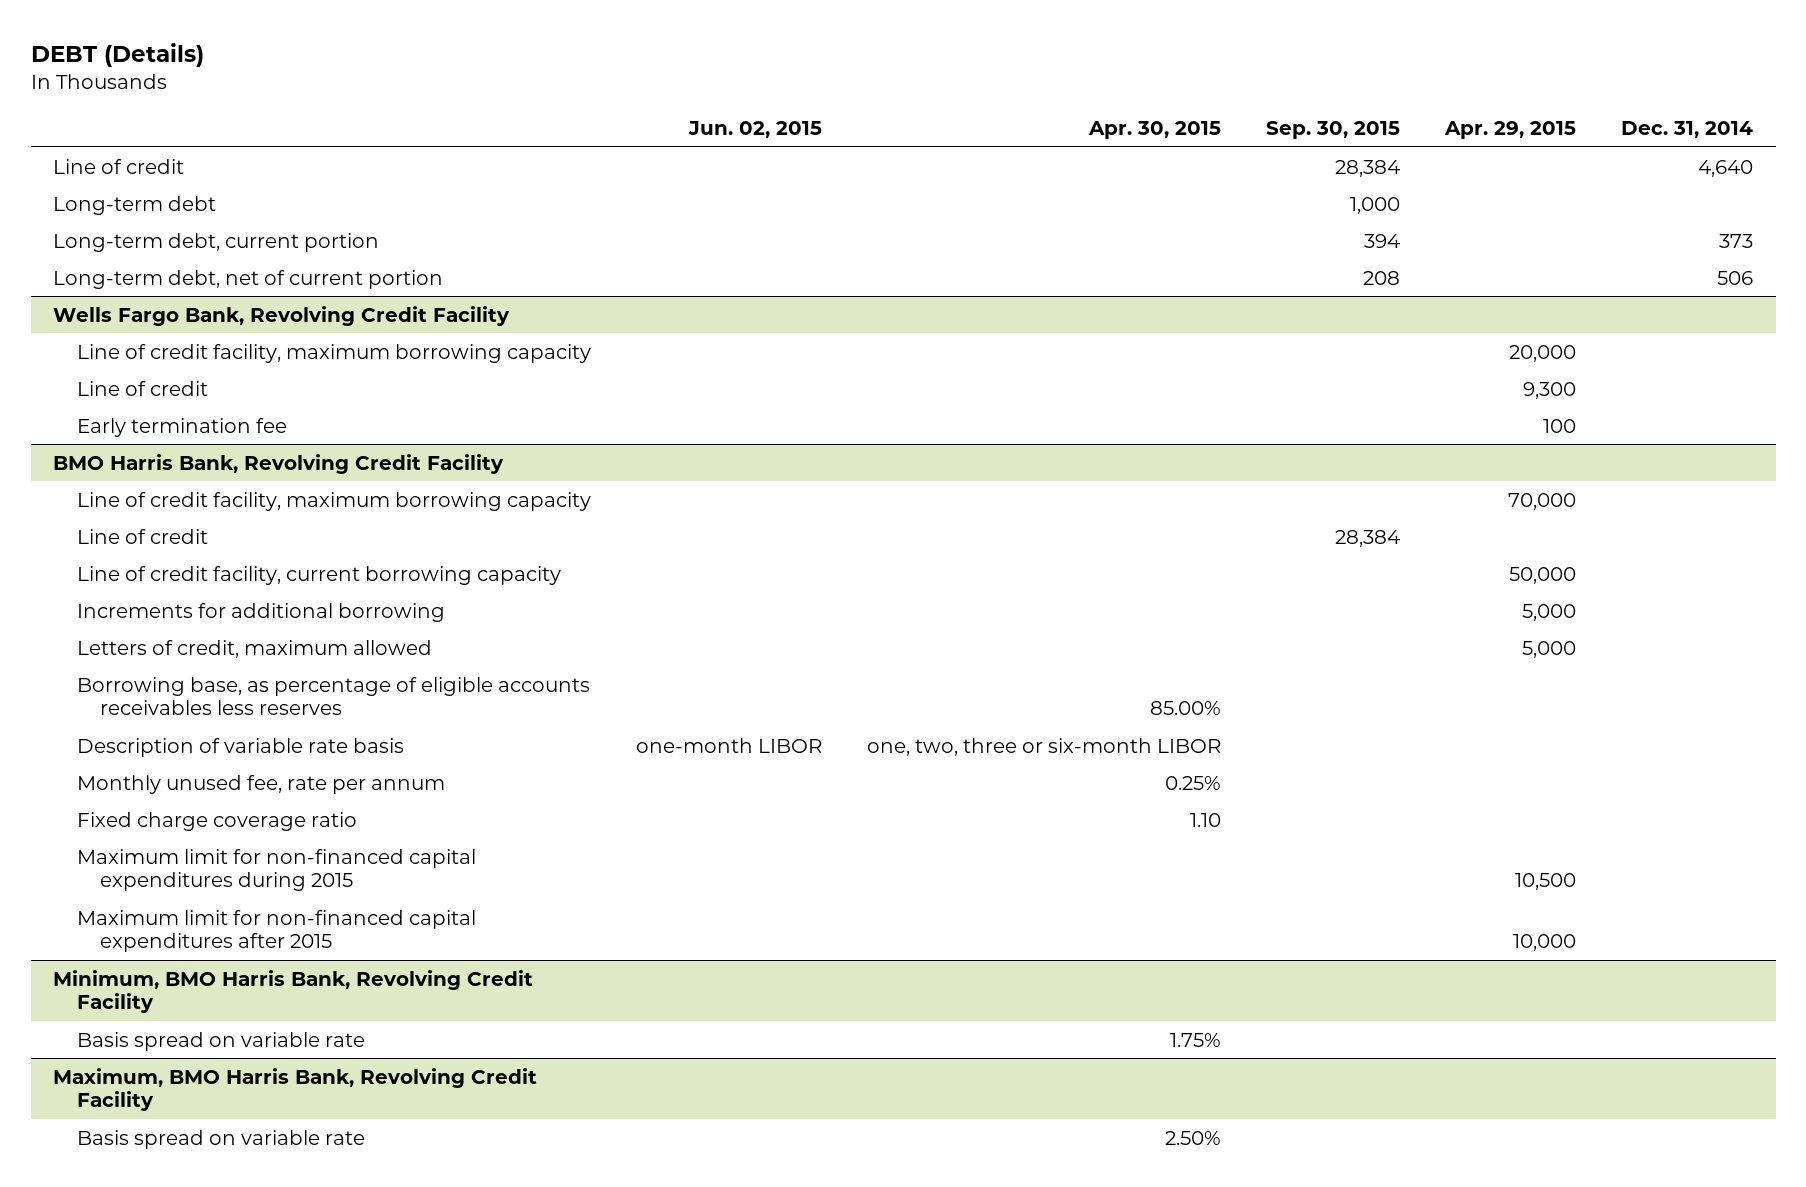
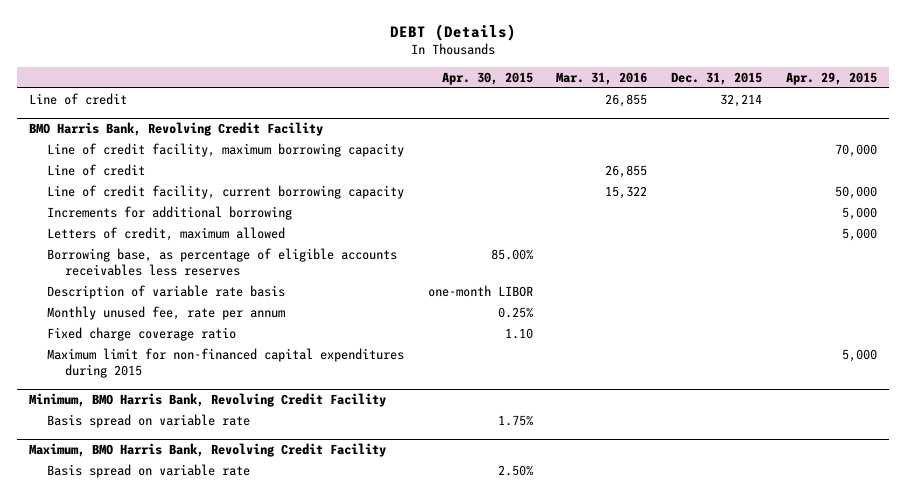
[687,121,822,139] Jun. 02, 2015 -> none
[1265,121,1400,140] Sep. 30, 2015 -> none
[1621,121,1754,139] Dec. 31, 2014 -> none
none -> [556,72,648,86] Mar. 31, 2016
none -> [671,72,763,86] Dec. 31, 2015
[53,195,217,215] Long-term debt -> none
[53,232,380,252] Long-term debt, current portion -> none
[53,269,444,289] Long-term debt, net of current portion -> none
[53,305,511,326] Wells Fargo Bank, Revolving Credit Facility -> none
[76,343,591,363] Line of credit facility, maximum borrowing capacity -> none
[76,380,208,396] Line of credit -> none
[76,417,287,437] Early termination fee -> none
[866,737,1221,756] one, two, three or six-month LIBOR -> [427,284,533,297] one-month LIBOR
[76,909,476,953] Maximum limit for non-financed capital expenditures after 2015 -> none
[1514,873,1576,891] 10,500 -> [841,348,877,362] 5,000

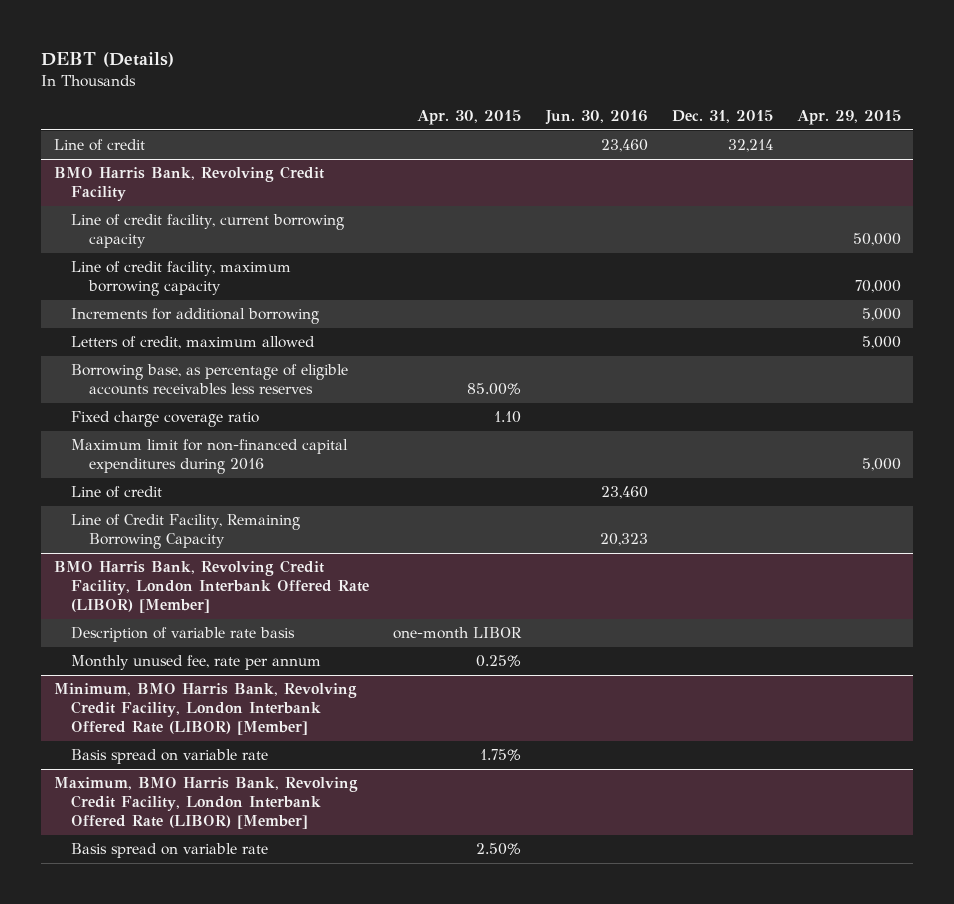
[556,72,648,86] Mar. 31, 2016 -> none
none -> [544,110,648,126] Jun. 30, 2016
[46,142,404,157] Line of credit facility, maximum borrowing capacity -> [71,261,292,297] Line of credit facility, maximum borrowing capacity
[46,284,285,299] Description of variable rate basis -> none
[46,305,285,320] Monthly unused fee, rate per annum -> none
[46,347,404,379] Maximum limit for non-financed capital expenditures during 2015 -> [71,439,349,475] Maximum limit for non-financed capital expenditures during 2016
[46,163,145,176] Line of credit -> [71,486,163,499] Line of credit
none -> [71,514,301,550] Line of Credit Facility, Remaining Borrowing Capacity
none -> [53,560,370,614] BMO Harris Bank, Revolving Credit Facility, London Interbank Offered Rate (LIBOR) [Member]
none -> [71,627,296,643] Description of variable rate basis
none -> [71,655,322,671] Monthly unused fee, rate per annum
[28,393,386,408] Minimum, BMO Harris Bank, Revolving Credit Facility -> [53,683,357,736] Minimum, BMO Harris Bank, Revolving Credit Facility, London Interbank Offered Rate (LIBOR) [Member]
[28,443,386,458] Maximum, BMO Harris Bank, Revolving Credit Facility -> [53,777,358,830] Maximum, BMO Harris Bank, Revolving Credit Facility, London Interbank Offered Rate (LIBOR) [Member]

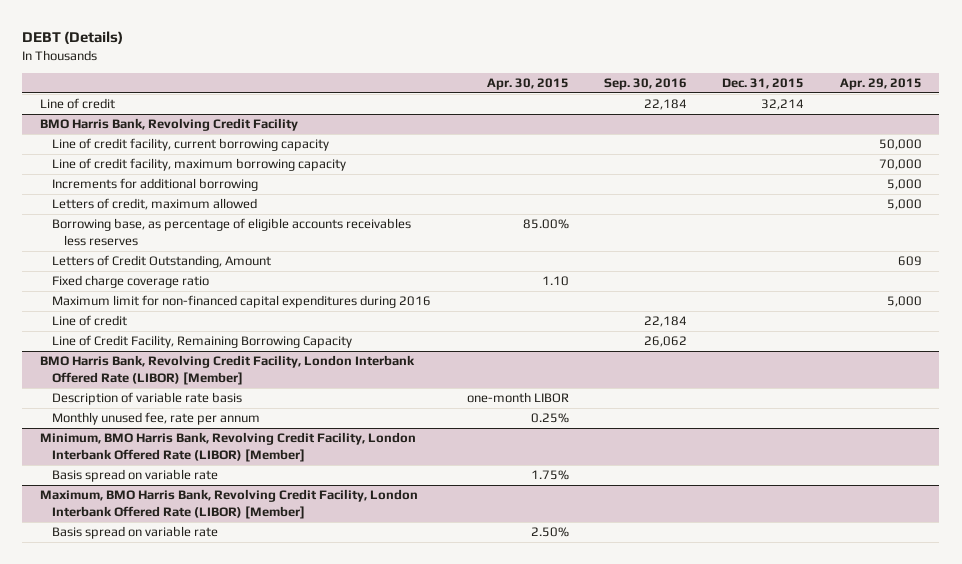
[544,110,648,126] Jun. 30, 2016 -> none
none -> [604,77,688,90] Sep. 30, 2016
none -> [52,255,272,269] Letters of Credit Outstanding, Amount

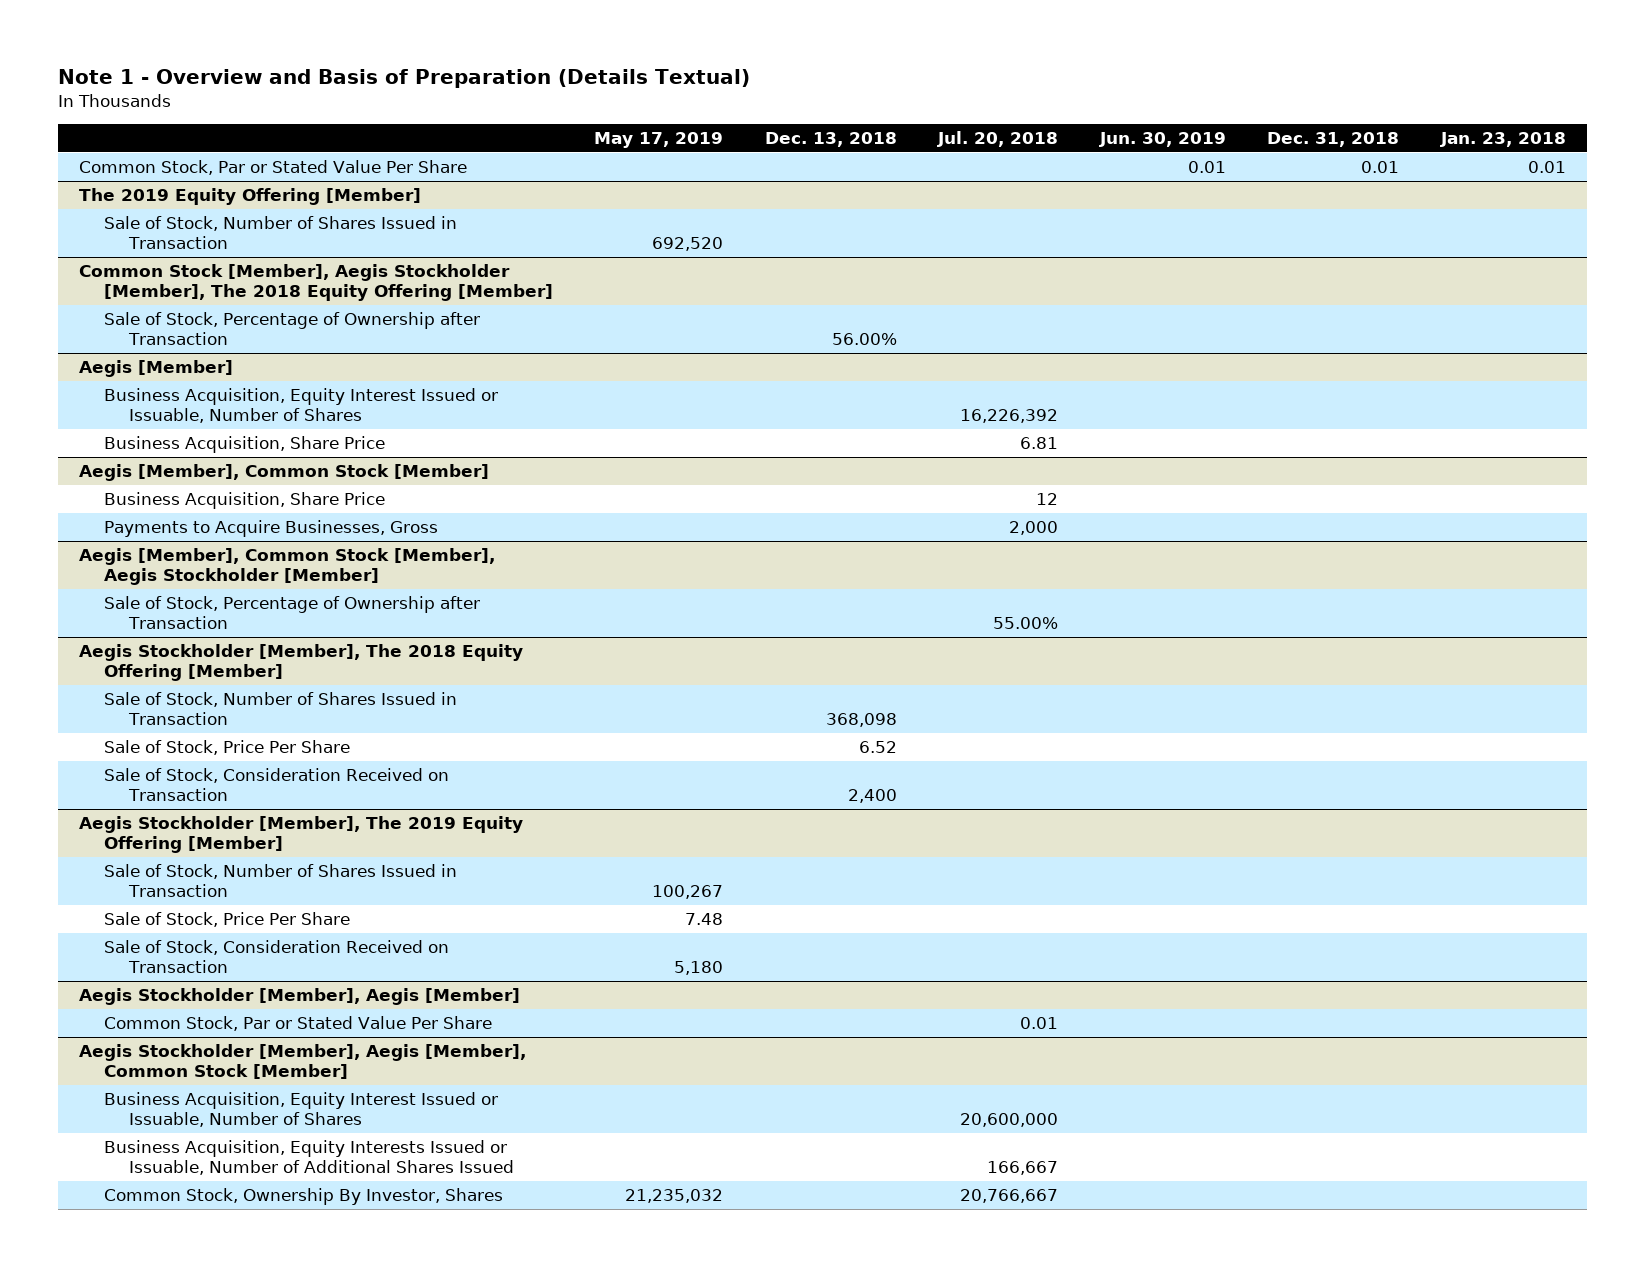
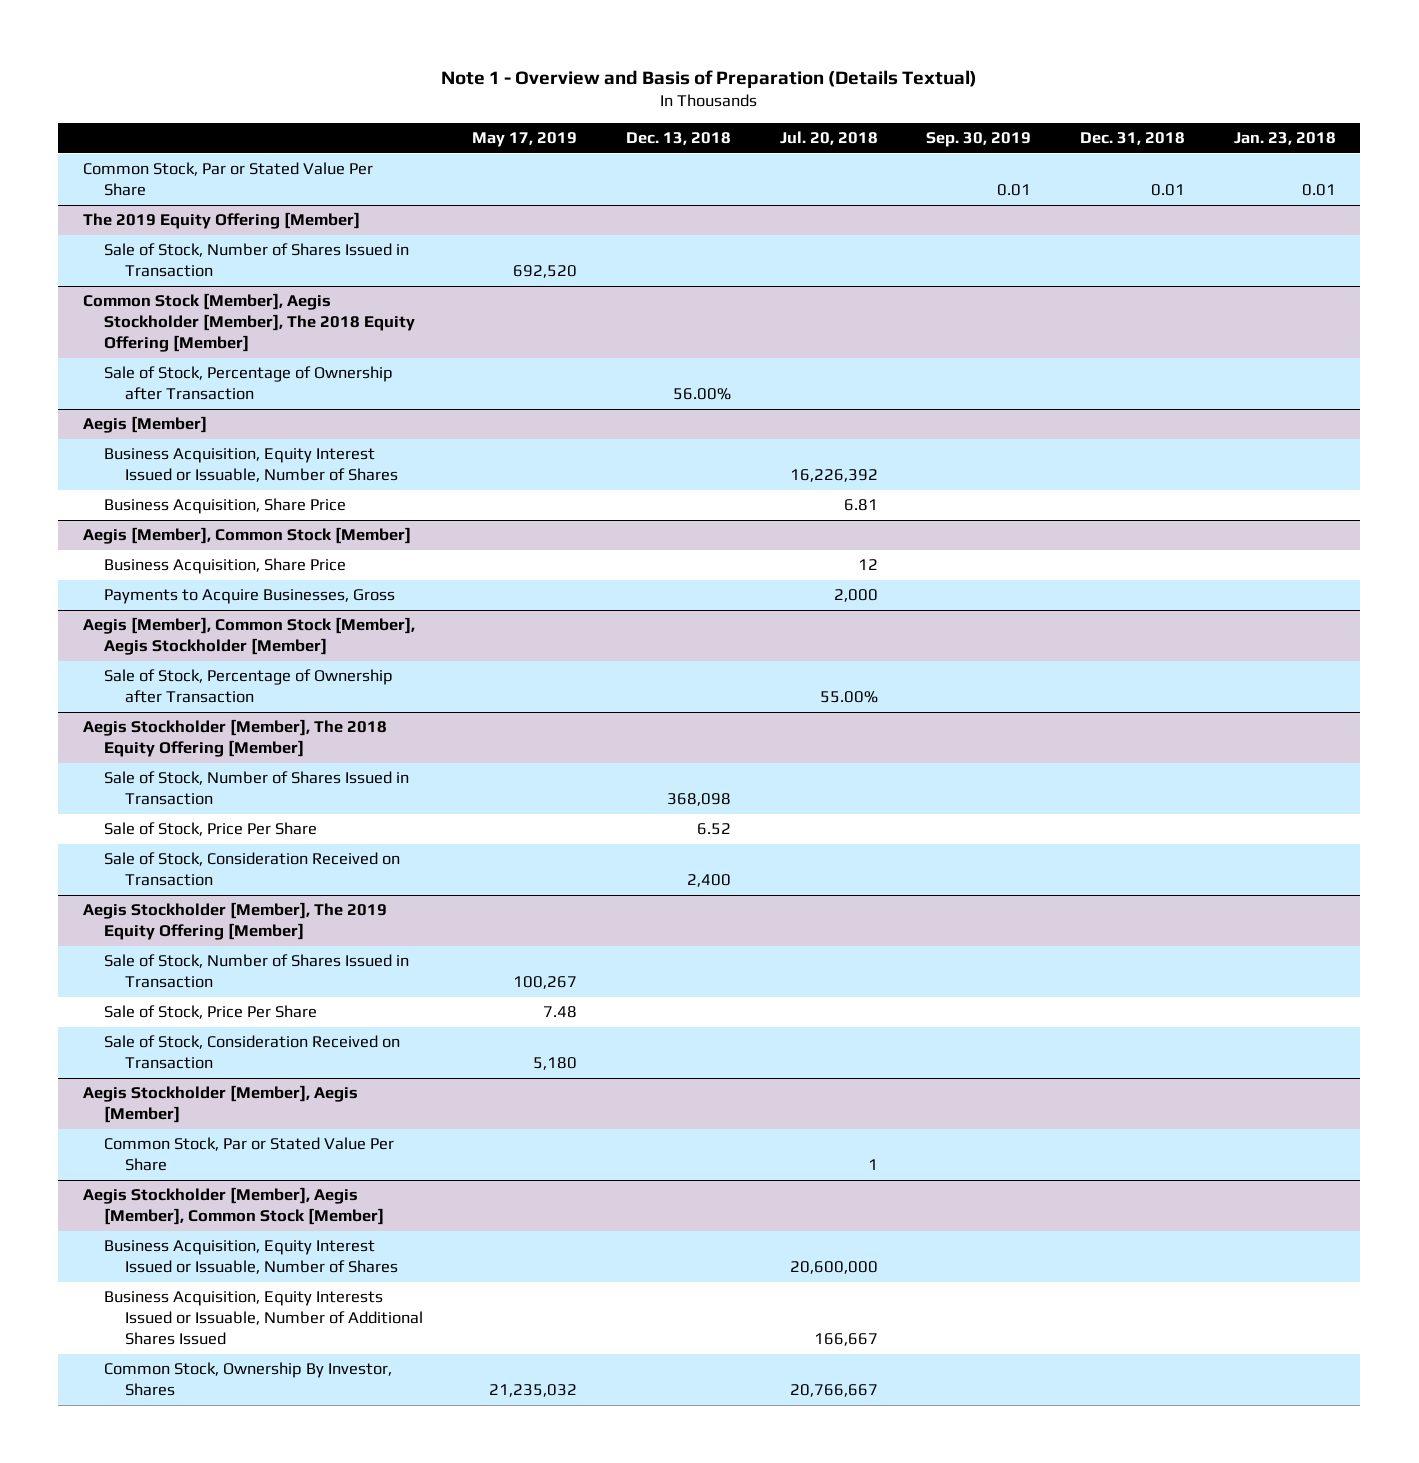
[1098,131,1226,147] Jun. 30, 2019 -> none
none -> [926,132,1032,148] Sep. 30, 2019
[1020,1017,1059,1030] 0.01 -> [867,1159,878,1171] 1

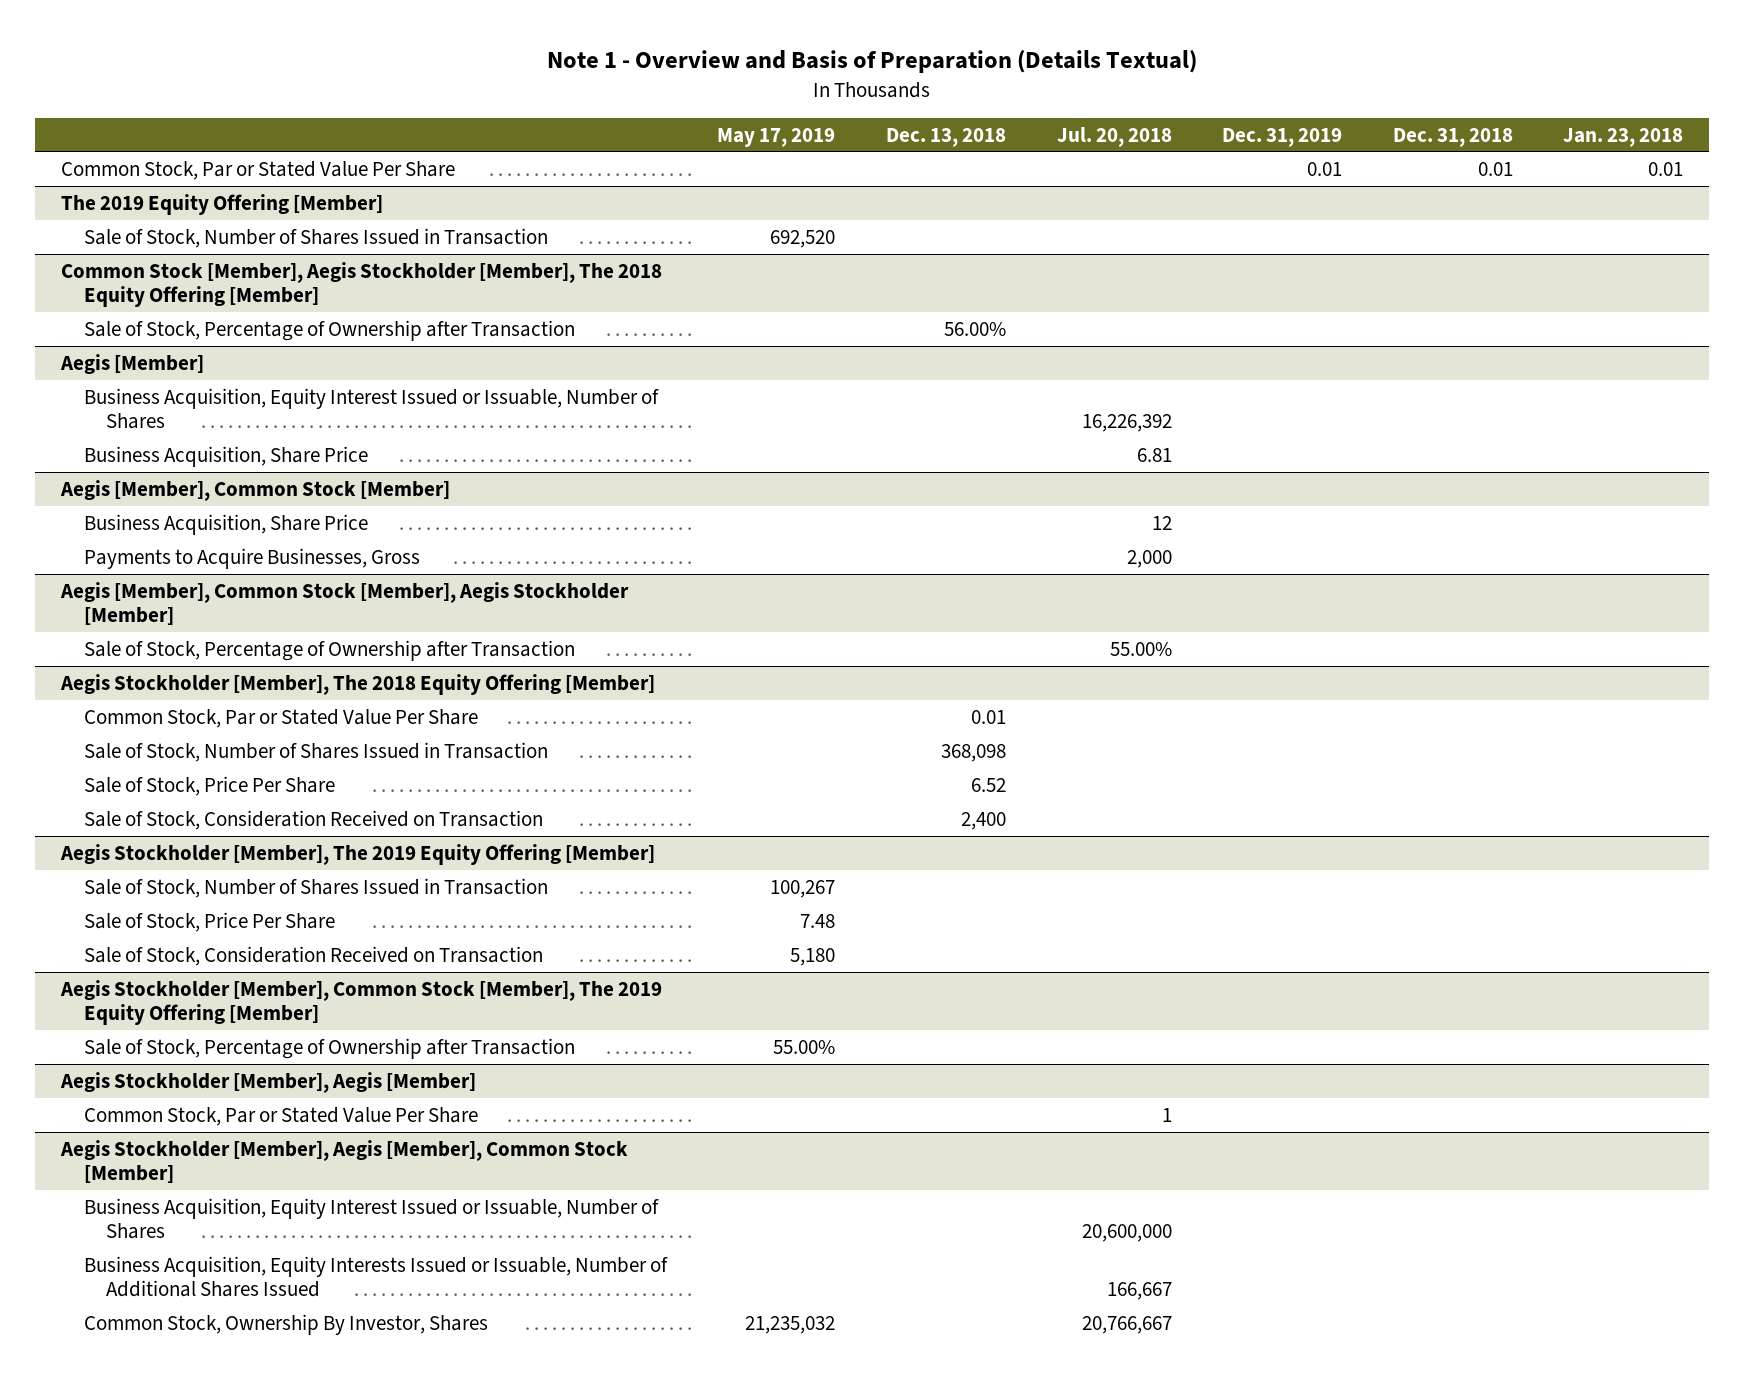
[926,132,1032,148] Sep. 30, 2019 -> none
none -> [1222,127,1343,147] Dec. 31, 2019
none -> [83,708,478,728] Common Stock, Par or Stated Value Per Share
none -> [59,979,662,1026] Aegis Stockholder [Member], Common Stock [Member], The 2019 Equity Offering [Member]
none -> [83,1037,575,1059] Sale of Stock, Percentage of Ownership after Transaction

